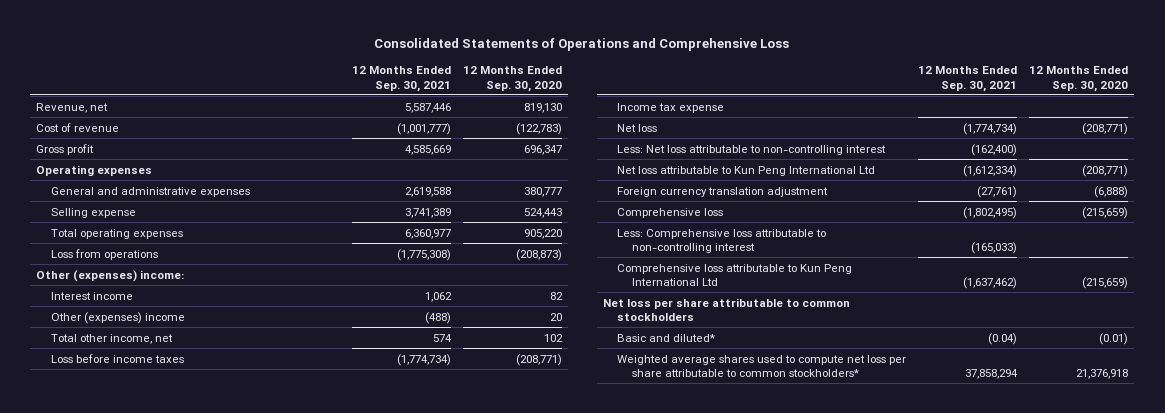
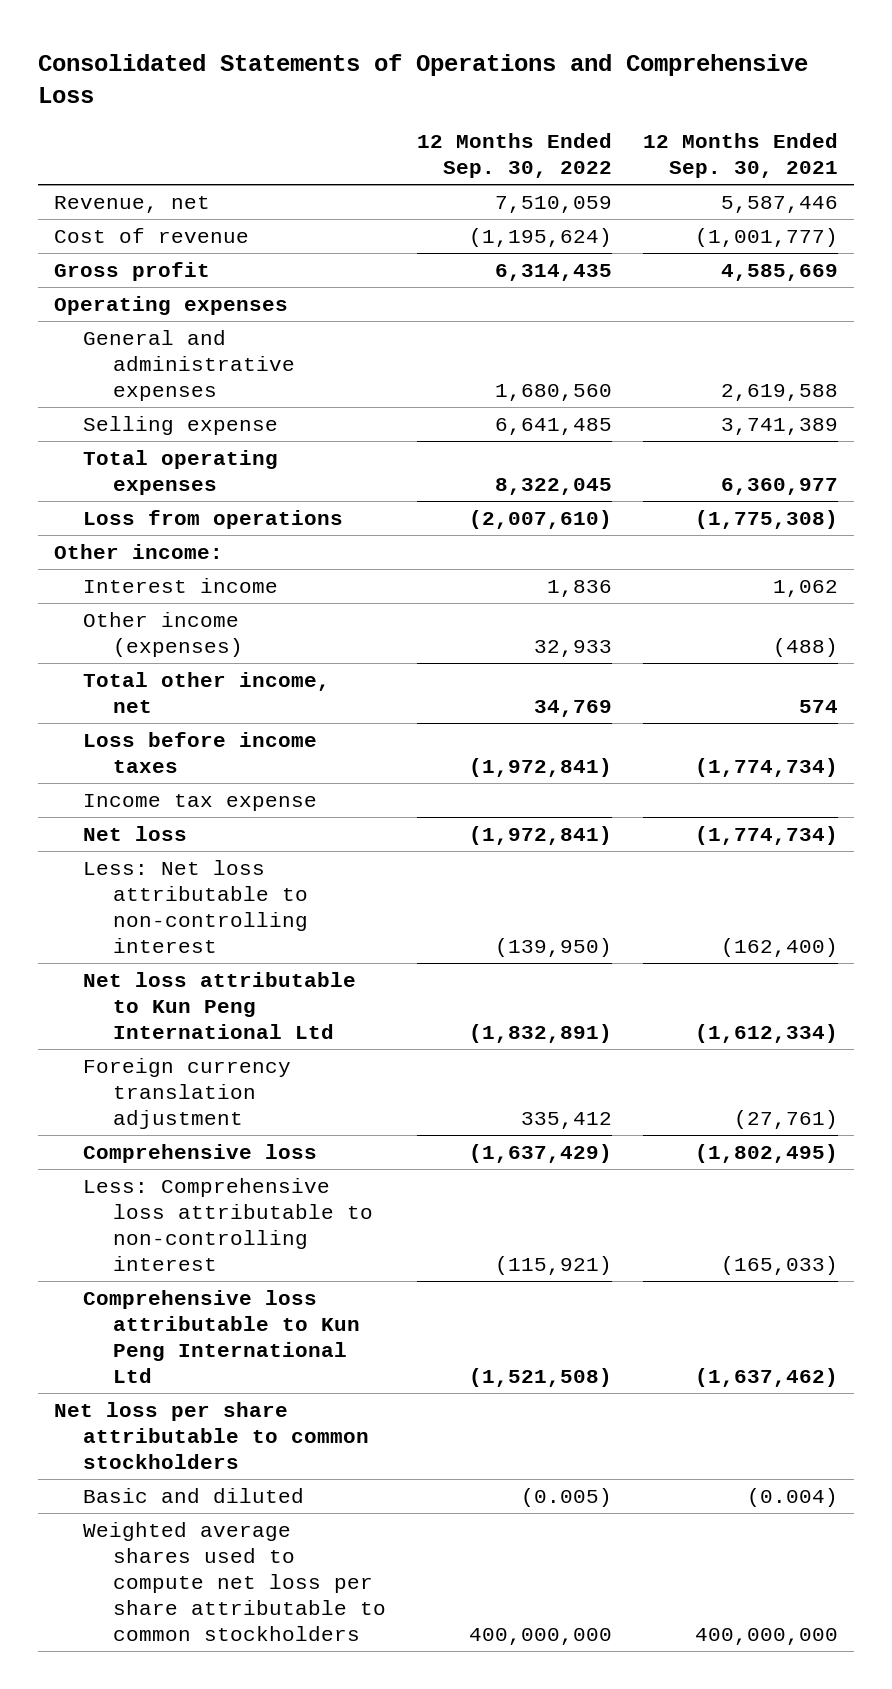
[462,66,562,92] 12 Months Ended Sep. 30, 2020 -> none
none -> [417,133,613,179] 12 Months Ended Sep. 30, 2022
[36,269,185,282] Other (expenses) income: -> [53,543,223,559] Other income:
[50,311,185,324] Other (expenses) income -> [83,611,243,657] Other income (expenses)
[617,333,716,342] Basic and diluted* -> [83,1487,305,1503] Basic and diluted
[988,332,1018,345] (0.04) -> [747,1487,839,1507] (0.004)
[617,354,907,377] Weighted average shares used to compute net loss per share attributable to common stockholders* -> [83,1521,386,1642] Weighted average shares used to compute net loss per share attributable to common stockholders
[965,368,1019,379] 37,858,294 -> [695,1628,839,1646] 400,000,000

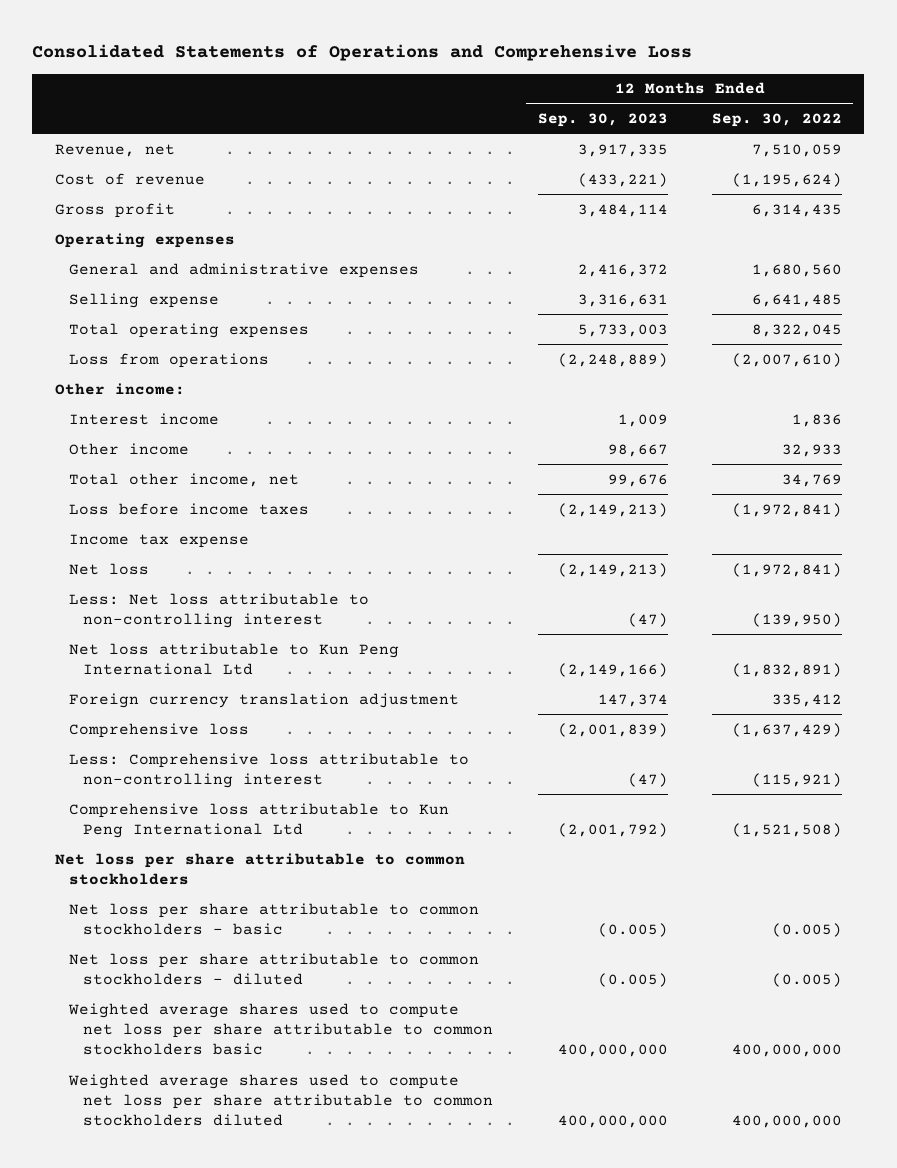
[643,133,839,179] 12 Months Ended Sep. 30, 2021 -> none
none -> [537,112,668,127] Sep. 30, 2023
[83,611,243,657] Other income (expenses) -> [68,442,189,455] Other income
[83,1487,305,1503] Basic and diluted -> [68,902,479,935] Net loss per share attributable to common stockholders - basic
none -> [68,952,479,985] Net loss per share attributable to common stockholders - diluted
[83,1521,386,1642] Weighted average shares used to compute net loss per share attributable to common stockholders -> [67,1002,494,1056] Weighted average shares used to compute net loss per share attributable to common stockholders basic
none -> [67,1073,494,1127] Weighted average shares used to compute net loss per share attributable to common stockholders diluted

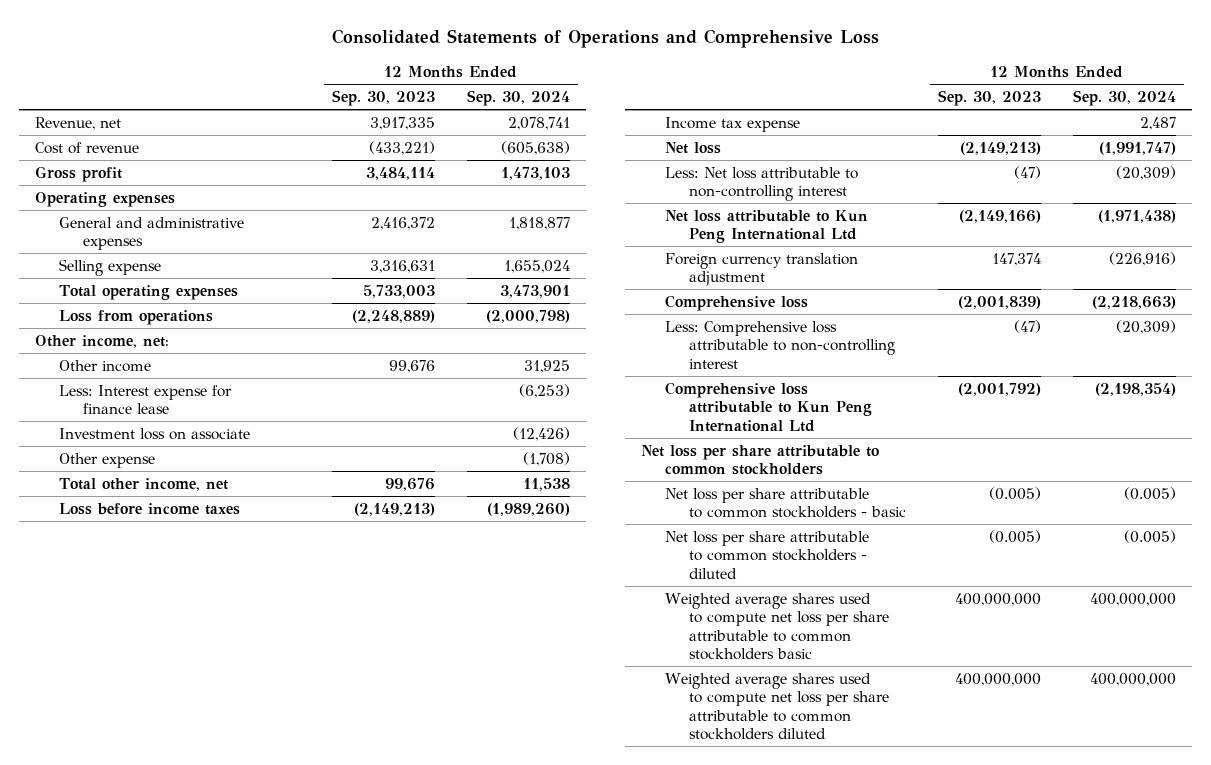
[712,112,843,127] Sep. 30, 2022 -> none
none -> [467,90,571,107] Sep. 30, 2024
[68,412,219,425] Interest income -> none
[54,382,185,395] Other income: -> [35,334,170,348] Other income, net:
[607,443,668,457] 98,667 -> [389,359,436,373] 99,676
none -> [59,384,233,415] Less: Interest expense for finance lease
none -> [59,427,251,440] Investment loss on associate
none -> [59,452,156,468] Other expense

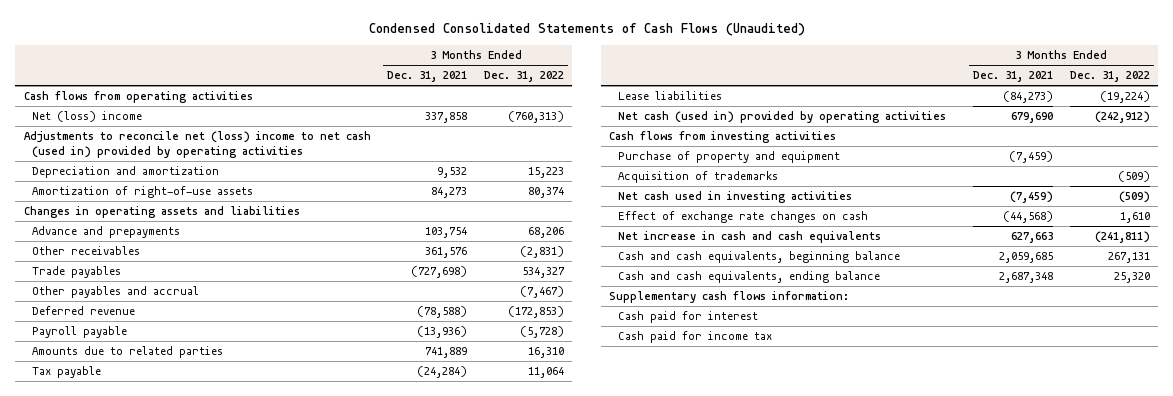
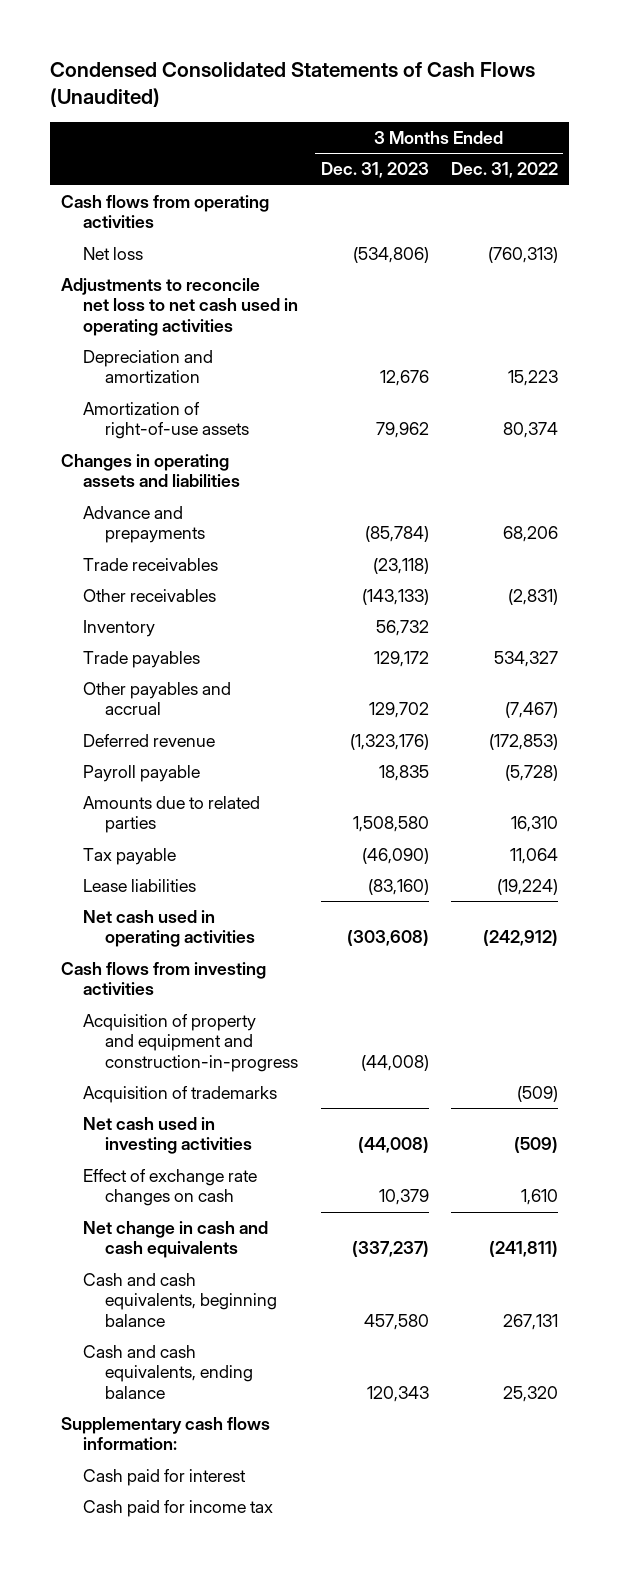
[387,71,468,83] Dec. 31, 2021 -> none
none -> [320,162,429,179] Dec. 31, 2023
[32,111,143,123] Net (loss) income -> [82,247,143,261] Net loss
[23,131,371,158] Adjustments to reconcile net (loss) income to net cash (used in) provided by operating activities -> [60,278,298,336] Adjustments to reconcile net loss to net cash used in operating activities
none -> [82,558,218,572] Trade receivables
none -> [82,620,155,638] Inventory
[618,111,947,124] Net cash (used in) provided by operating activities -> [82,910,256,948] Net cash used in operating activities
[618,151,841,164] Purchase of property and equipment -> [82,1014,299,1072] Acquisition of property and equipment and construction-in-progress
[618,231,882,244] Net increase in cash and cash equivalents -> [82,1221,268,1259] Net change in cash and cash equivalents

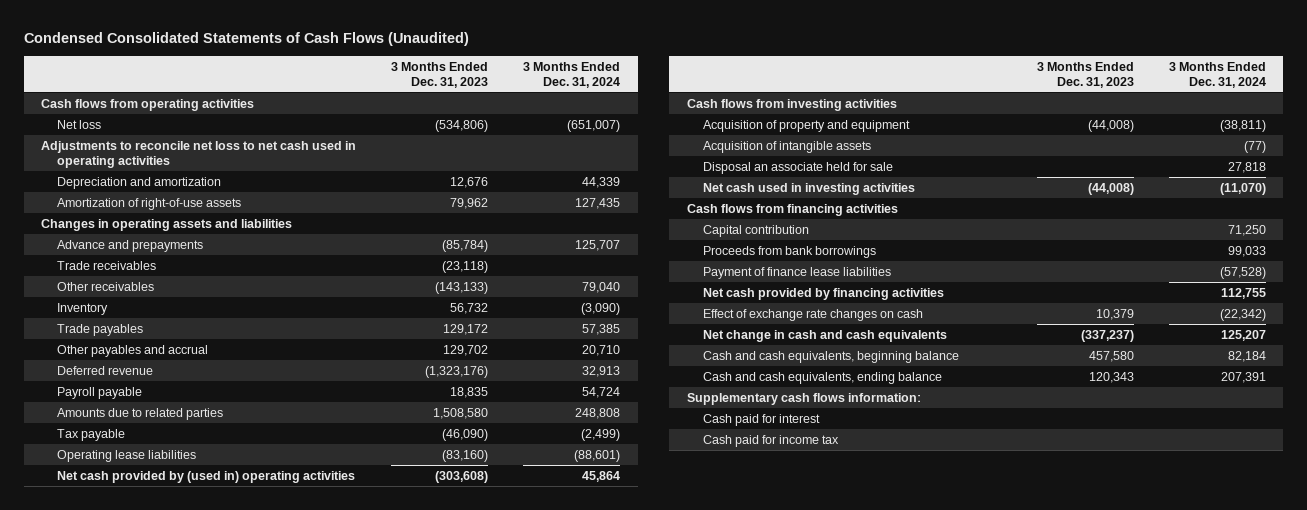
[450,162,558,179] Dec. 31, 2022 -> none
none -> [523,61,621,88] 3 Months Ended Dec. 31, 2024
[82,879,196,893] Lease liabilities -> [56,449,196,462] Operating lease liabilities
[82,910,256,948] Net cash used in operating activities -> [56,470,355,483] Net cash provided by (used in) operating activities
[82,1014,299,1072] Acquisition of property and equipment and construction-in-progress -> [702,119,910,132] Acquisition of property and equipment
[82,1086,277,1104] Acquisition of trademarks -> [702,140,871,153] Acquisition of intangible assets
none -> [702,161,893,174] Disposal an associate held for sale
none -> [686,203,898,216] Cash flows from financing activities
none -> [702,224,809,237] Capital contribution
none -> [702,245,876,258] Proceeds from bank borrowings
none -> [702,266,891,279] Payment of finance lease liabilities
none -> [702,287,944,300] Net cash provided by financing activities

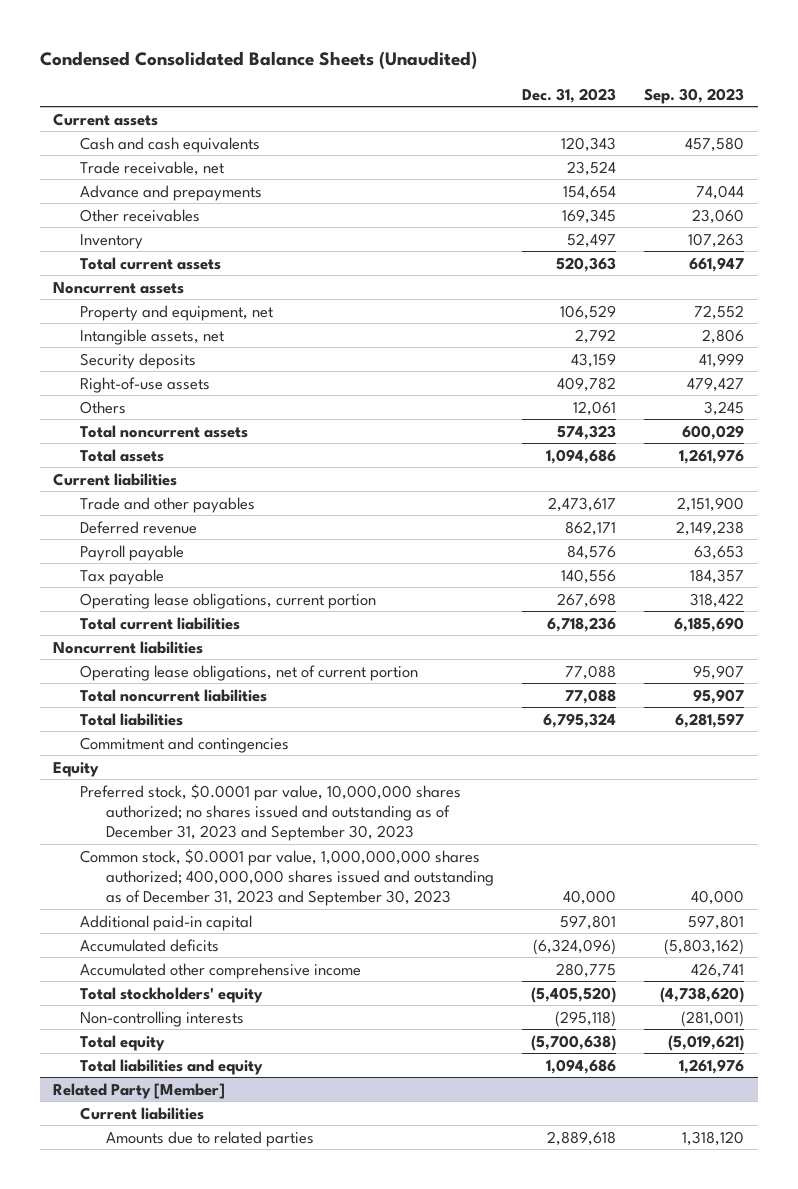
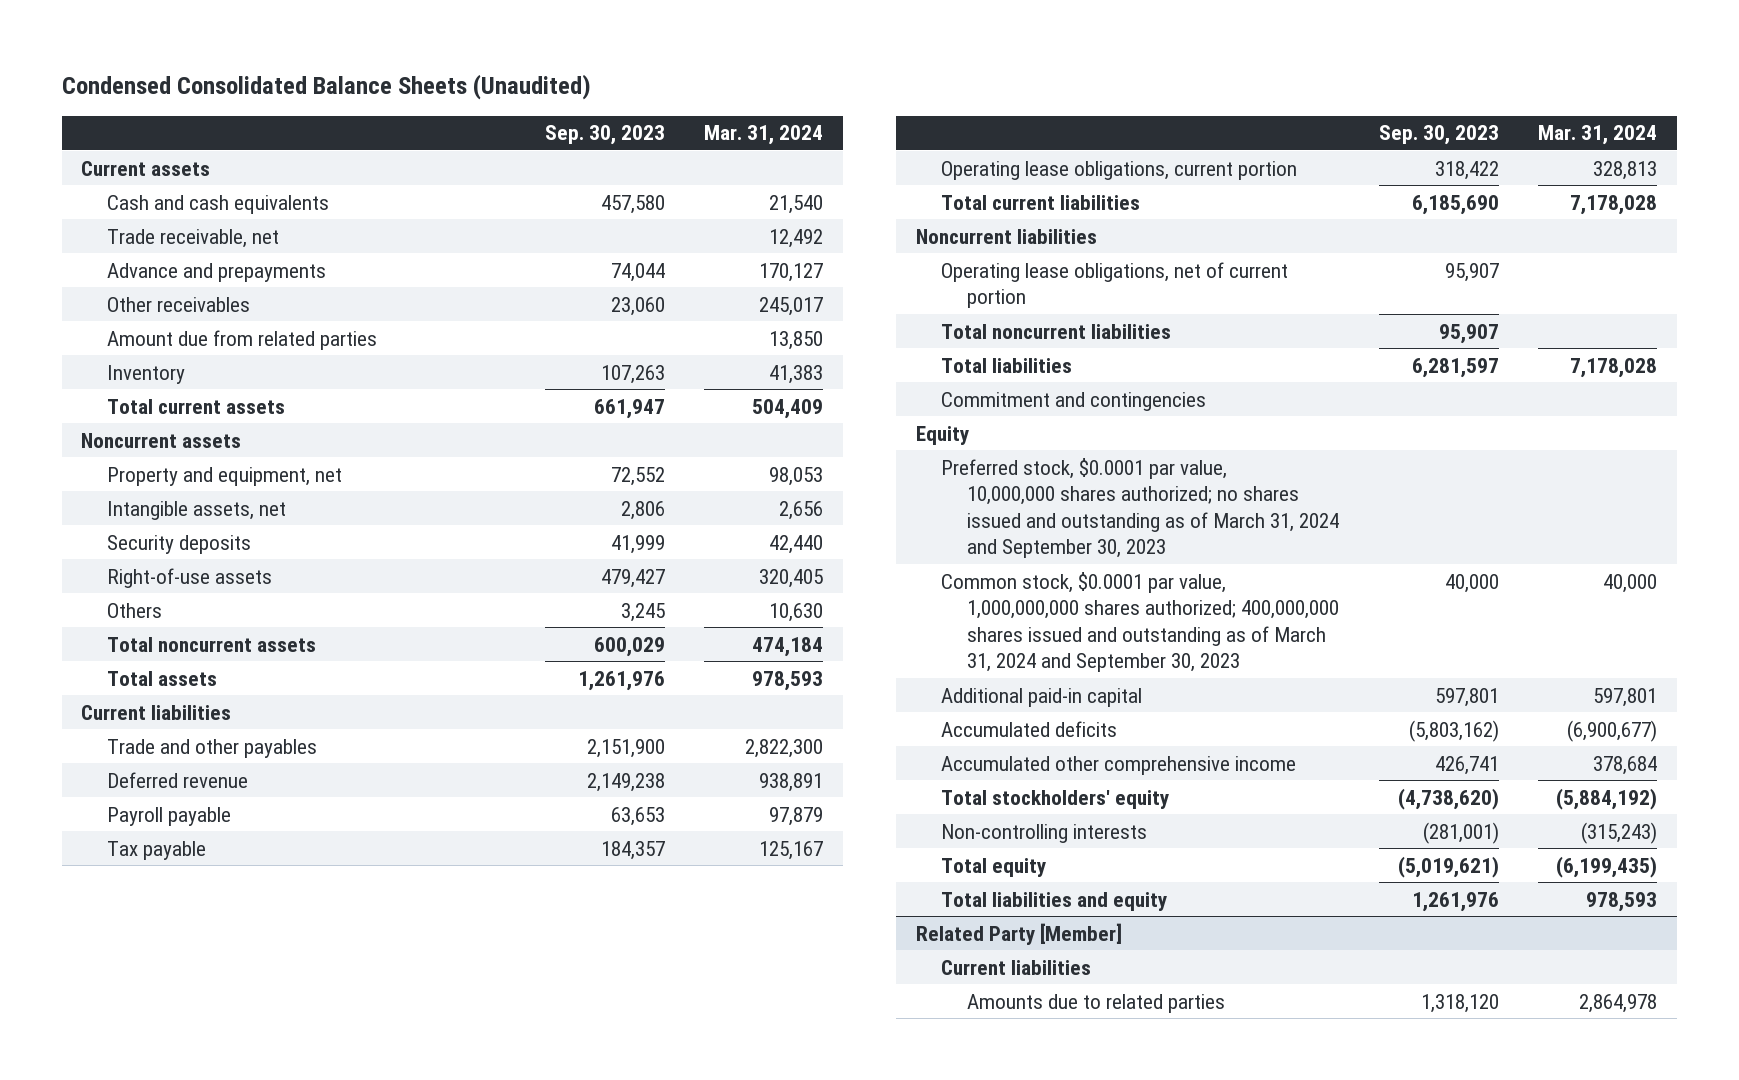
[522,87,617,103] Dec. 31, 2023 -> none
none -> [704,125,824,146] Mar. 31, 2024
none -> [107,329,378,350] Amount due from related parties
[79,783,461,842] Preferred stock, $0.0001 par value, 10,000,000 shares authorized; no shares issued and outstanding as of December 31, 2023 and September 30, 2023 -> [941,457,1340,559] Preferred stock, $0.0001 par value, 10,000,000 shares authorized; no shares issued and outstanding as of March 31, 2024 and September 30, 2023
[79,848,495,907] Common stock, $0.0001 par value, 1,000,000,000 shares authorized; 400,000,000 shares issued and outstanding as of December 31, 2023 and September 30, 2023 -> [941,571,1340,673] Common stock, $0.0001 par value, 1,000,000,000 shares authorized; 400,000,000 shares issued and outstanding as of March 31, 2024 and September 30, 2023

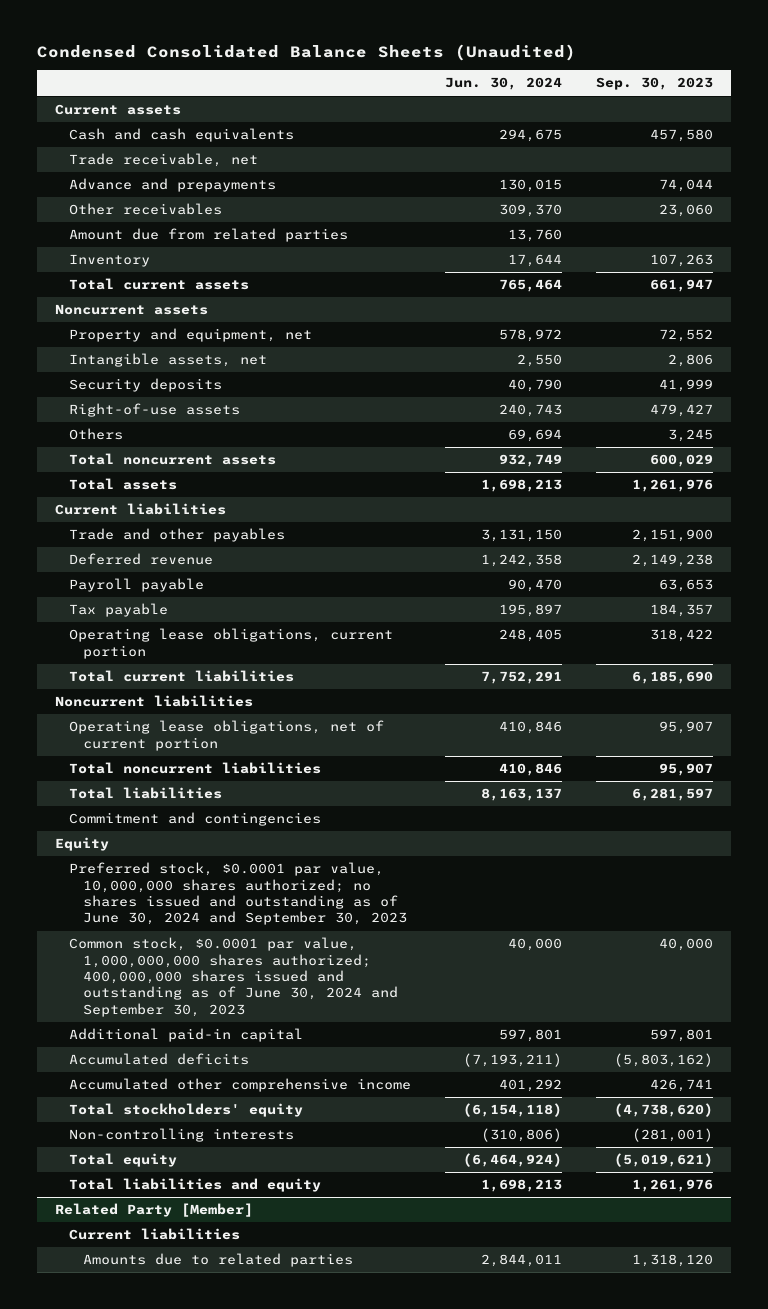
[704,125,824,146] Mar. 31, 2024 -> none
none -> [445,77,563,91] Jun. 30, 2024
[941,457,1340,559] Preferred stock, $0.0001 par value, 10,000,000 shares authorized; no shares issued and outstanding as of March 31, 2024 and September 30, 2023 -> [68,862,407,926] Preferred stock, $0.0001 par value, 10,000,000 shares authorized; no shares issued and outstanding as of June 30, 2024 and September 30, 2023
[941,571,1340,673] Common stock, $0.0001 par value, 1,000,000,000 shares authorized; 400,000,000 shares issued and outstanding as of March 31, 2024 and September 30, 2023 -> [68,937,398,1017] Common stock, $0.0001 par value, 1,000,000,000 shares authorized; 400,000,000 shares issued and outstanding as of June 30, 2024 and September 30, 2023

